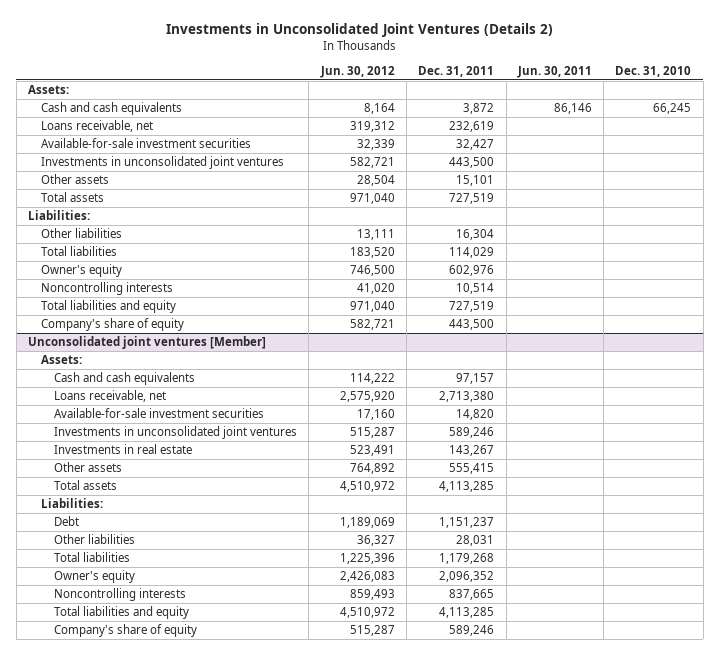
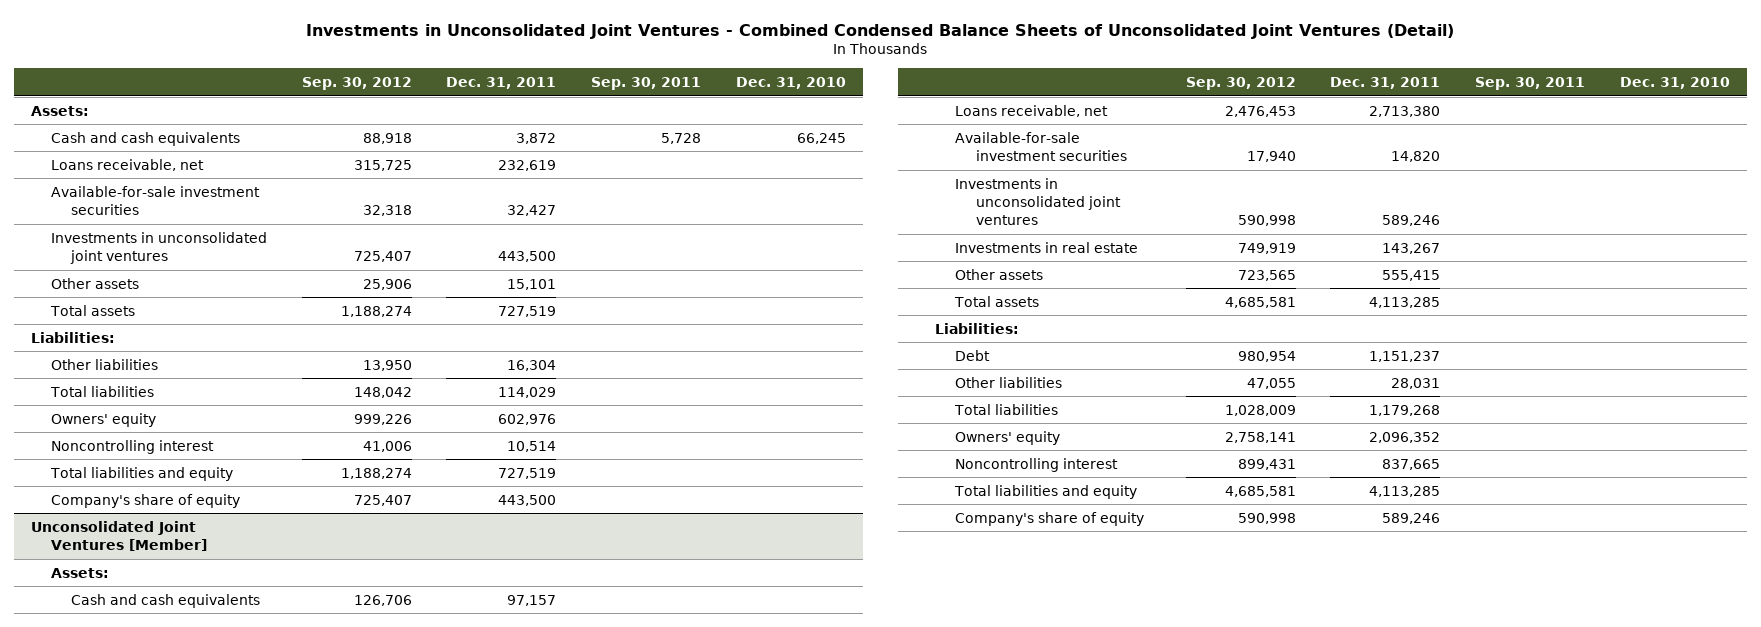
[165,23,553,38] Investments in Unconsolidated Joint Ventures (Details 2) -> [306,23,1455,39] Investments in Unconsolidated Joint Ventures - Combined Condensed Balance Sheets of Unconsolidated Joint Ventures (Detail)
[319,65,395,78] Jun. 30, 2012 -> none
[516,65,592,78] Jun. 30, 2011 -> none
none -> [301,77,412,91] Sep. 30, 2012
none -> [591,77,702,91] Sep. 30, 2011
[41,264,123,278] Owner's equity -> [51,412,157,427] Owners' equity
[41,282,174,296] Noncontrolling interests -> [51,439,215,454] Noncontrolling interest
[28,336,267,350] Unconsolidated joint ventures [Member] -> [31,520,208,551] Unconsolidated Joint Ventures [Member]
[54,570,136,584] Owner's equity -> [955,430,1061,445] Owners' equity
[54,588,187,602] Noncontrolling interests -> [955,457,1119,472] Noncontrolling interest

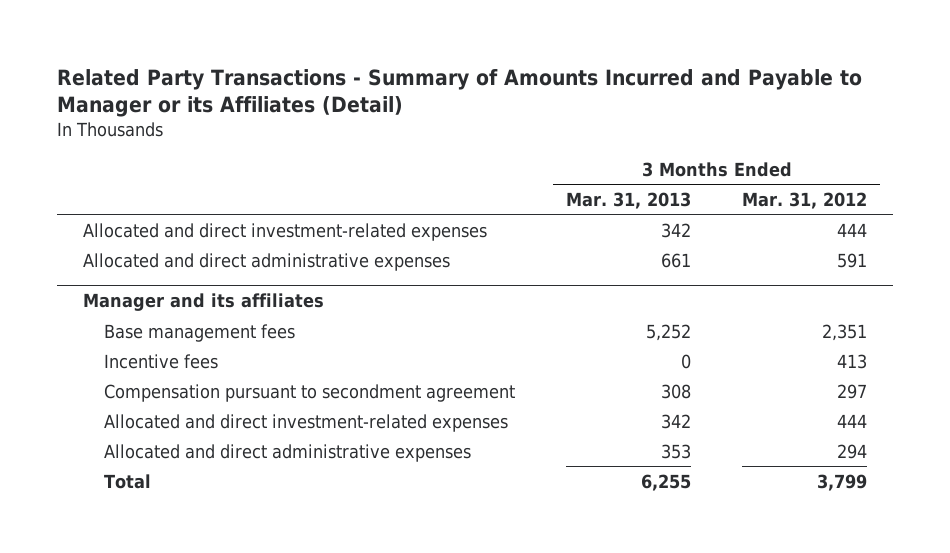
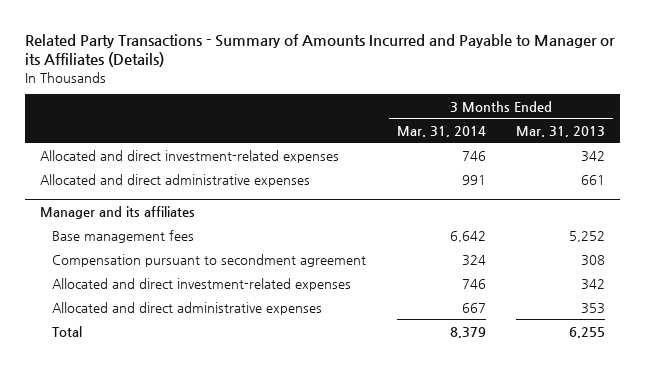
[56,68,862,118] Related Party Transactions - Summary of Amounts Incurred and Payable to Manager or its Affiliates (Detail) -> [25,33,616,68] Related Party Transactions - Summary of Amounts Incurred and Payable to Manager or its Affiliates (Details)
[742,191,868,209] Mar. 31, 2012 -> none
none -> [396,125,486,137] Mar. 31, 2014
[103,353,218,369] Incentive fees -> none

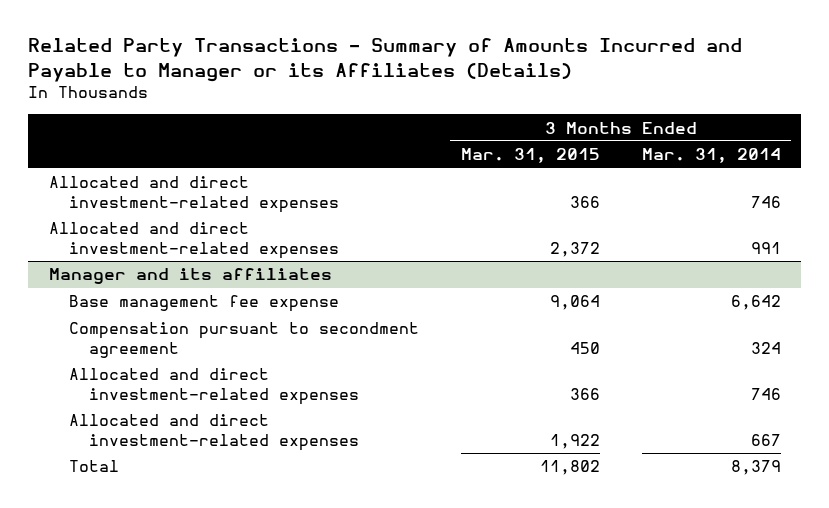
[516,125,606,137] Mar. 31, 2013 -> none
none -> [460,148,600,164] Mar. 31, 2015
[40,173,311,187] Allocated and direct administrative expenses -> [48,222,339,259] Allocated and direct investment-related expenses
[52,229,195,243] Base management fees -> [68,295,339,313] Base management fee expense
[52,301,323,315] Allocated and direct administrative expenses -> [68,414,359,451] Allocated and direct investment-related expenses

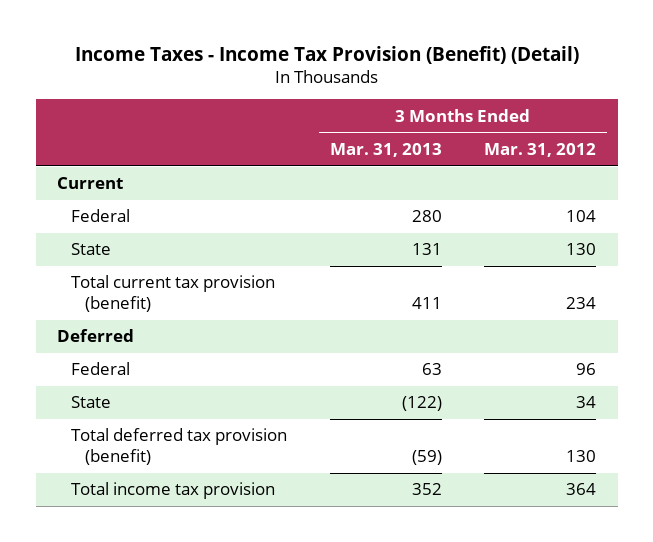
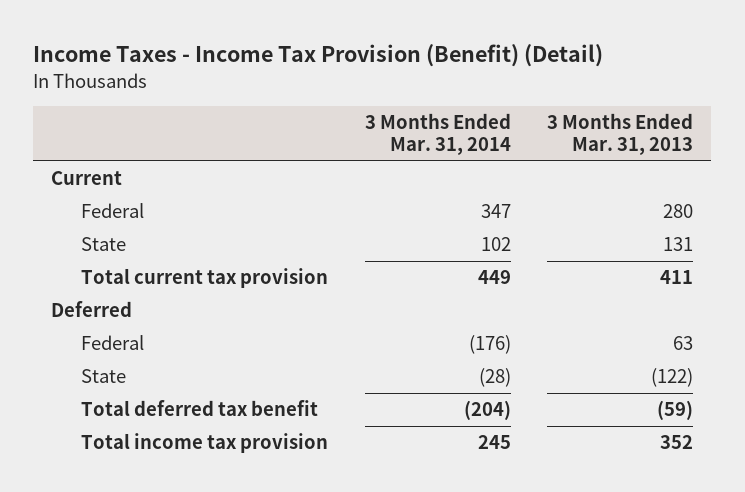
[484,142,597,157] Mar. 31, 2012 -> none
none -> [364,113,511,156] 3 Months Ended Mar. 31, 2014
[70,275,275,313] Total current tax provision (benefit) -> [81,268,329,289] Total current tax provision
[70,428,287,466] Total deferred tax provision (benefit) -> [81,400,319,417] Total deferred tax benefit

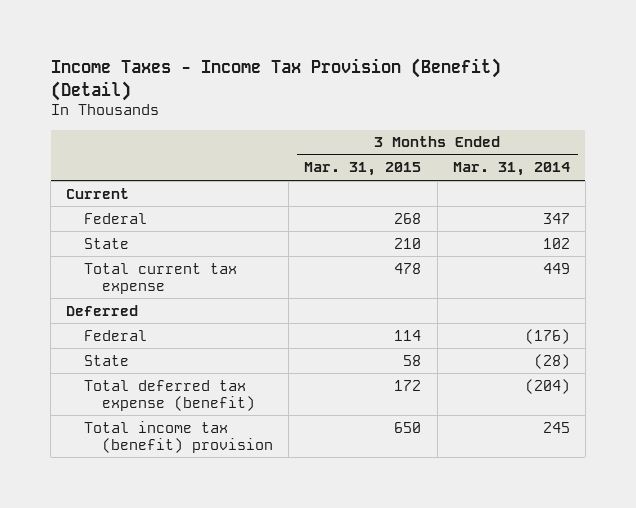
[547,113,694,156] 3 Months Ended Mar. 31, 2013 -> none
none -> [304,162,422,177] Mar. 31, 2015
[81,268,329,289] Total current tax provision -> [84,262,238,294] Total current tax expense
[81,400,319,417] Total deferred tax benefit -> [84,379,256,411] Total deferred tax expense (benefit)
[81,433,329,454] Total income tax provision -> [84,420,274,453] Total income tax (benefit) provision

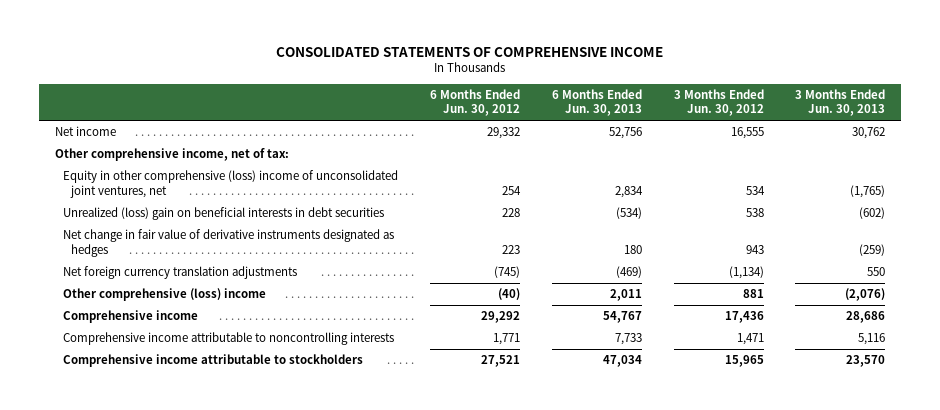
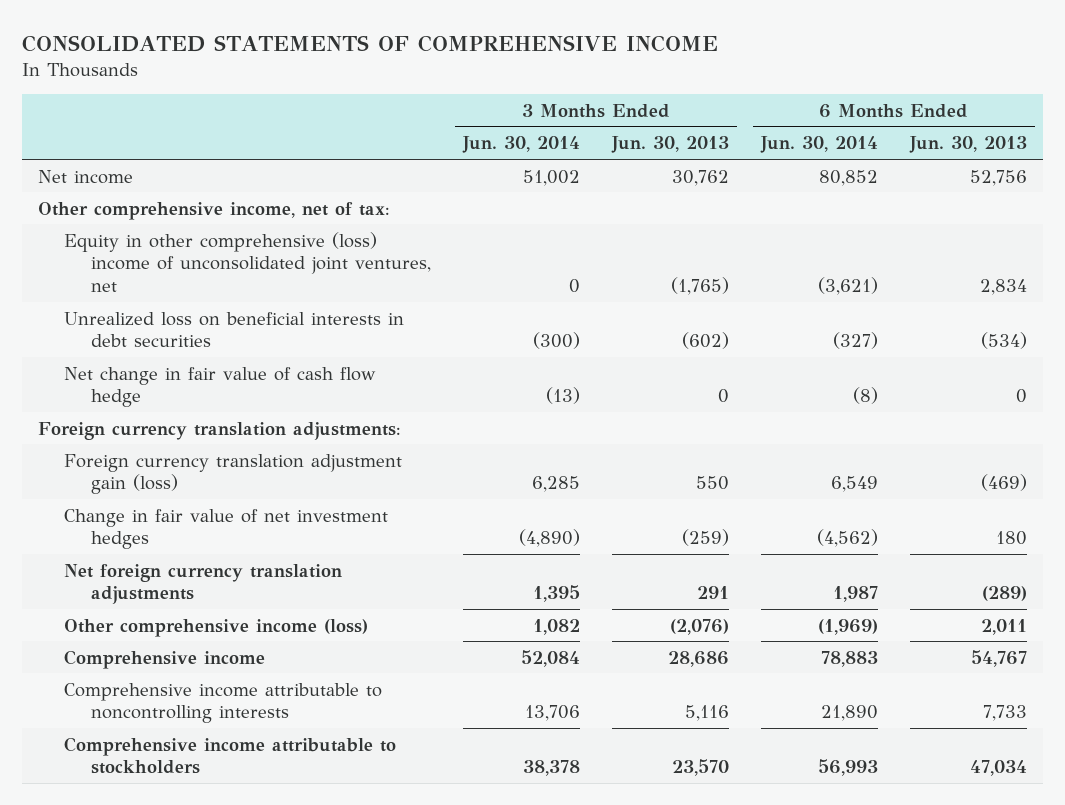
[429,89,520,117] 6 Months Ended Jun. 30, 2012 -> none
[673,89,764,117] 3 Months Ended Jun. 30, 2012 -> none
none -> [461,136,580,154] Jun. 30, 2014
none -> [760,136,879,154] Jun. 30, 2014
[62,207,384,221] Unrealized (loss) gain on beneficial interests in debt securities -> [64,311,405,348] Unrealized loss on beneficial interests in debt securities
[62,229,394,257] Net change in fair value of derivative instruments designated as hedges -> [64,366,377,408] Net change in fair value of cash flow hedge
[623,244,642,254] 180 -> [1016,389,1028,404] 0
[859,243,886,256] (259) -> [718,389,730,404] 0
none -> [37,421,401,440] Foreign currency translation adjustments:
none -> [64,453,403,495] Foreign currency translation adjustment gain (loss)
none -> [64,508,389,550] Change in fair value of net investment hedges
[615,266,642,279] (469) -> [982,586,1028,602] (289)
[867,267,886,277] 550 -> [697,586,730,600] 291
[62,288,266,302] Other comprehensive (loss) income -> [64,618,369,637] Other comprehensive income (loss)

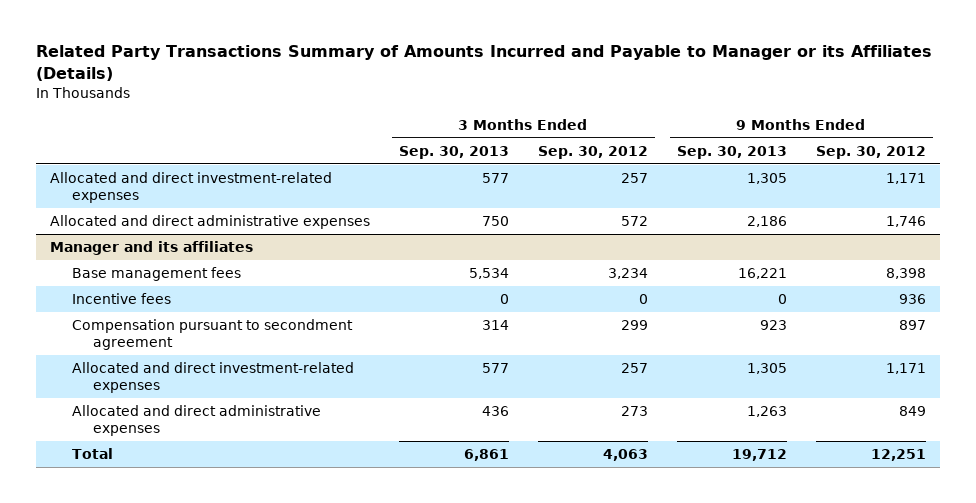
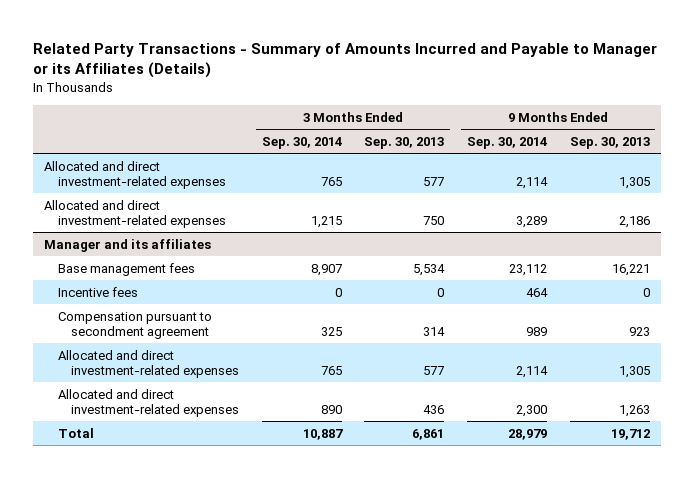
[35,45,932,81] Related Party Transactions Summary of Amounts Incurred and Payable to Manager or its Affiliates (Details) -> [32,42,657,79] Related Party Transactions - Summary of Amounts Incurred and Payable to Manager or its Affiliates (Details)
[537,145,648,159] Sep. 30, 2012 -> none
[815,145,926,159] Sep. 30, 2012 -> none
none -> [261,136,342,149] Sep. 30, 2014
none -> [466,136,547,149] Sep. 30, 2014
[50,215,371,230] Allocated and direct administrative expenses -> [44,199,226,229] Allocated and direct investment-related expenses
[71,405,321,437] Allocated and direct administrative expenses -> [57,388,239,418] Allocated and direct investment-related expenses

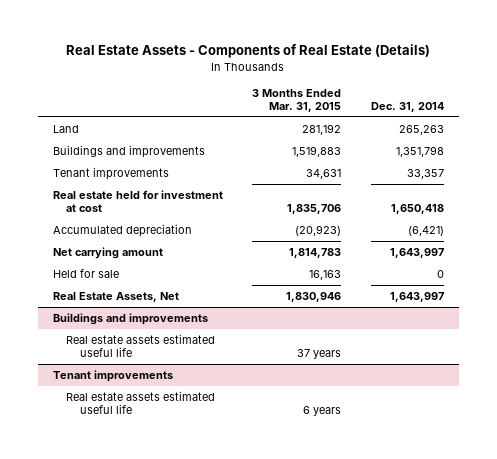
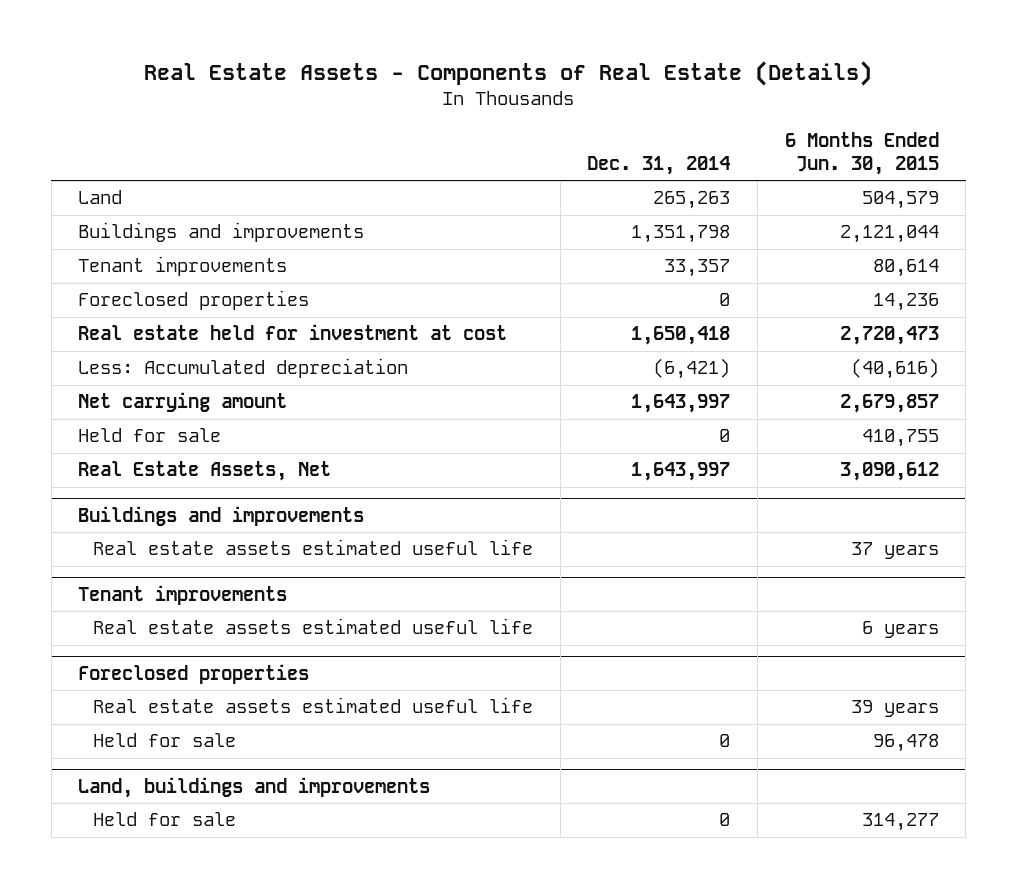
[252,88,342,113] 3 Months Ended Mar. 31, 2015 -> none
none -> [784,132,939,176] 6 Months Ended Jun. 30, 2015
none -> [78,290,310,311] Foreclosed properties
[52,224,192,238] Accumulated depreciation -> [78,358,409,379] Less: Accumulated depreciation
none -> [78,663,310,684] Foreclosed properties
none -> [93,697,534,714] Real estate assets estimated useful life
none -> [93,733,237,748] Held for sale
none -> [78,776,431,798] Land, buildings and improvements
none -> [93,812,237,827] Held for sale

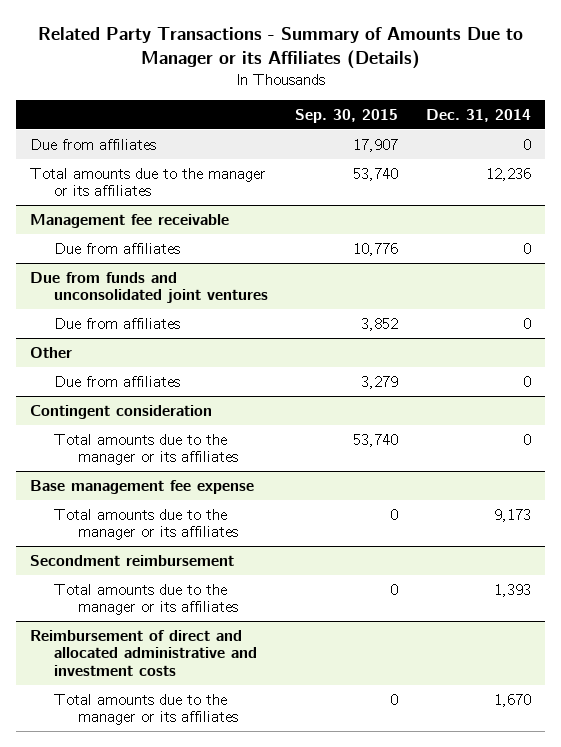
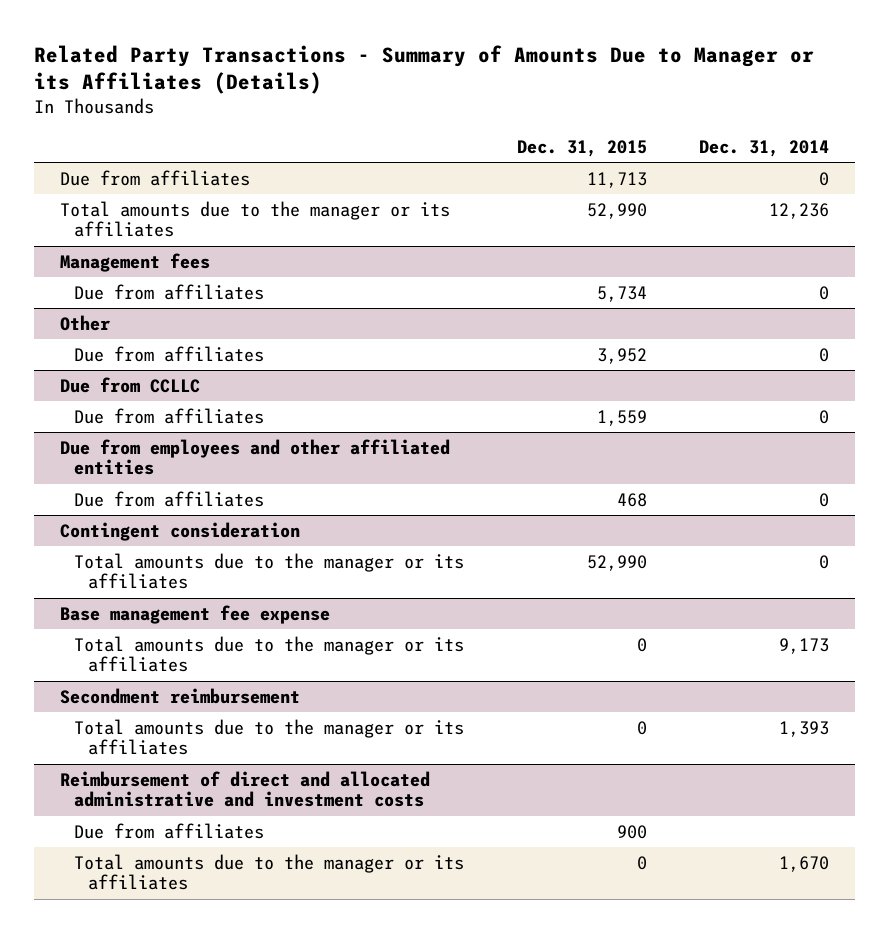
[295,108,399,123] Sep. 30, 2015 -> none
none -> [516,139,647,157] Dec. 31, 2015
[53,242,180,254] Due from affiliates -> none
[30,271,268,304] Due from funds and unconsolidated joint ventures -> none
[30,213,230,228] Management fee receivable -> [60,252,211,272] Management fees
none -> [60,376,201,393] Due from CCLLC
none -> [74,407,265,424] Due from affiliates
none -> [60,438,451,476] Due from employees and other affiliated entities
none -> [74,490,265,507] Due from affiliates
none -> [74,822,265,839] Due from affiliates

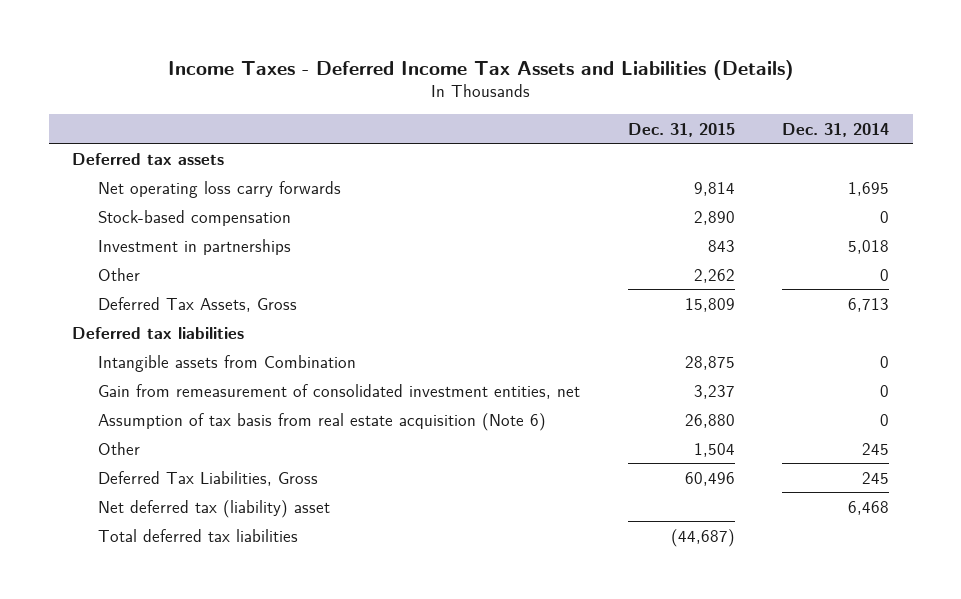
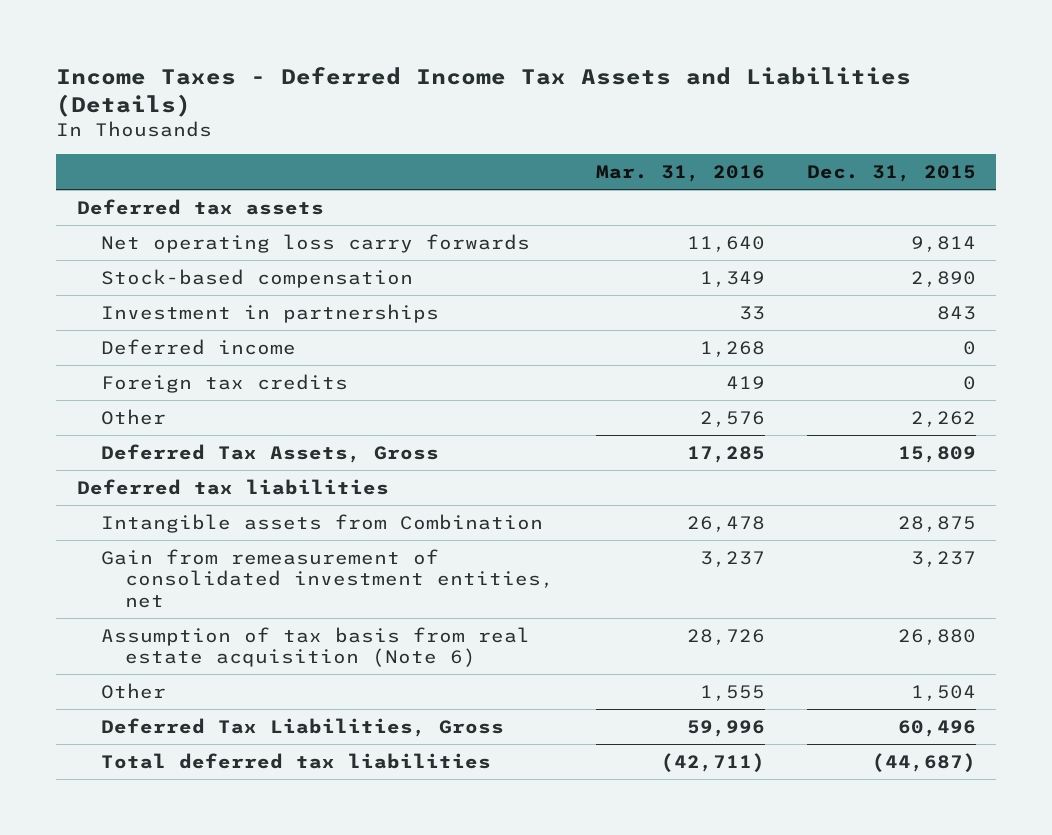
[782,122,890,137] Dec. 31, 2014 -> none
none -> [595,165,765,183] Mar. 31, 2016
none -> [100,338,296,355] Deferred income
none -> [100,373,348,393] Foreign tax credits
[98,499,331,518] Net deferred tax (liability) asset -> none

